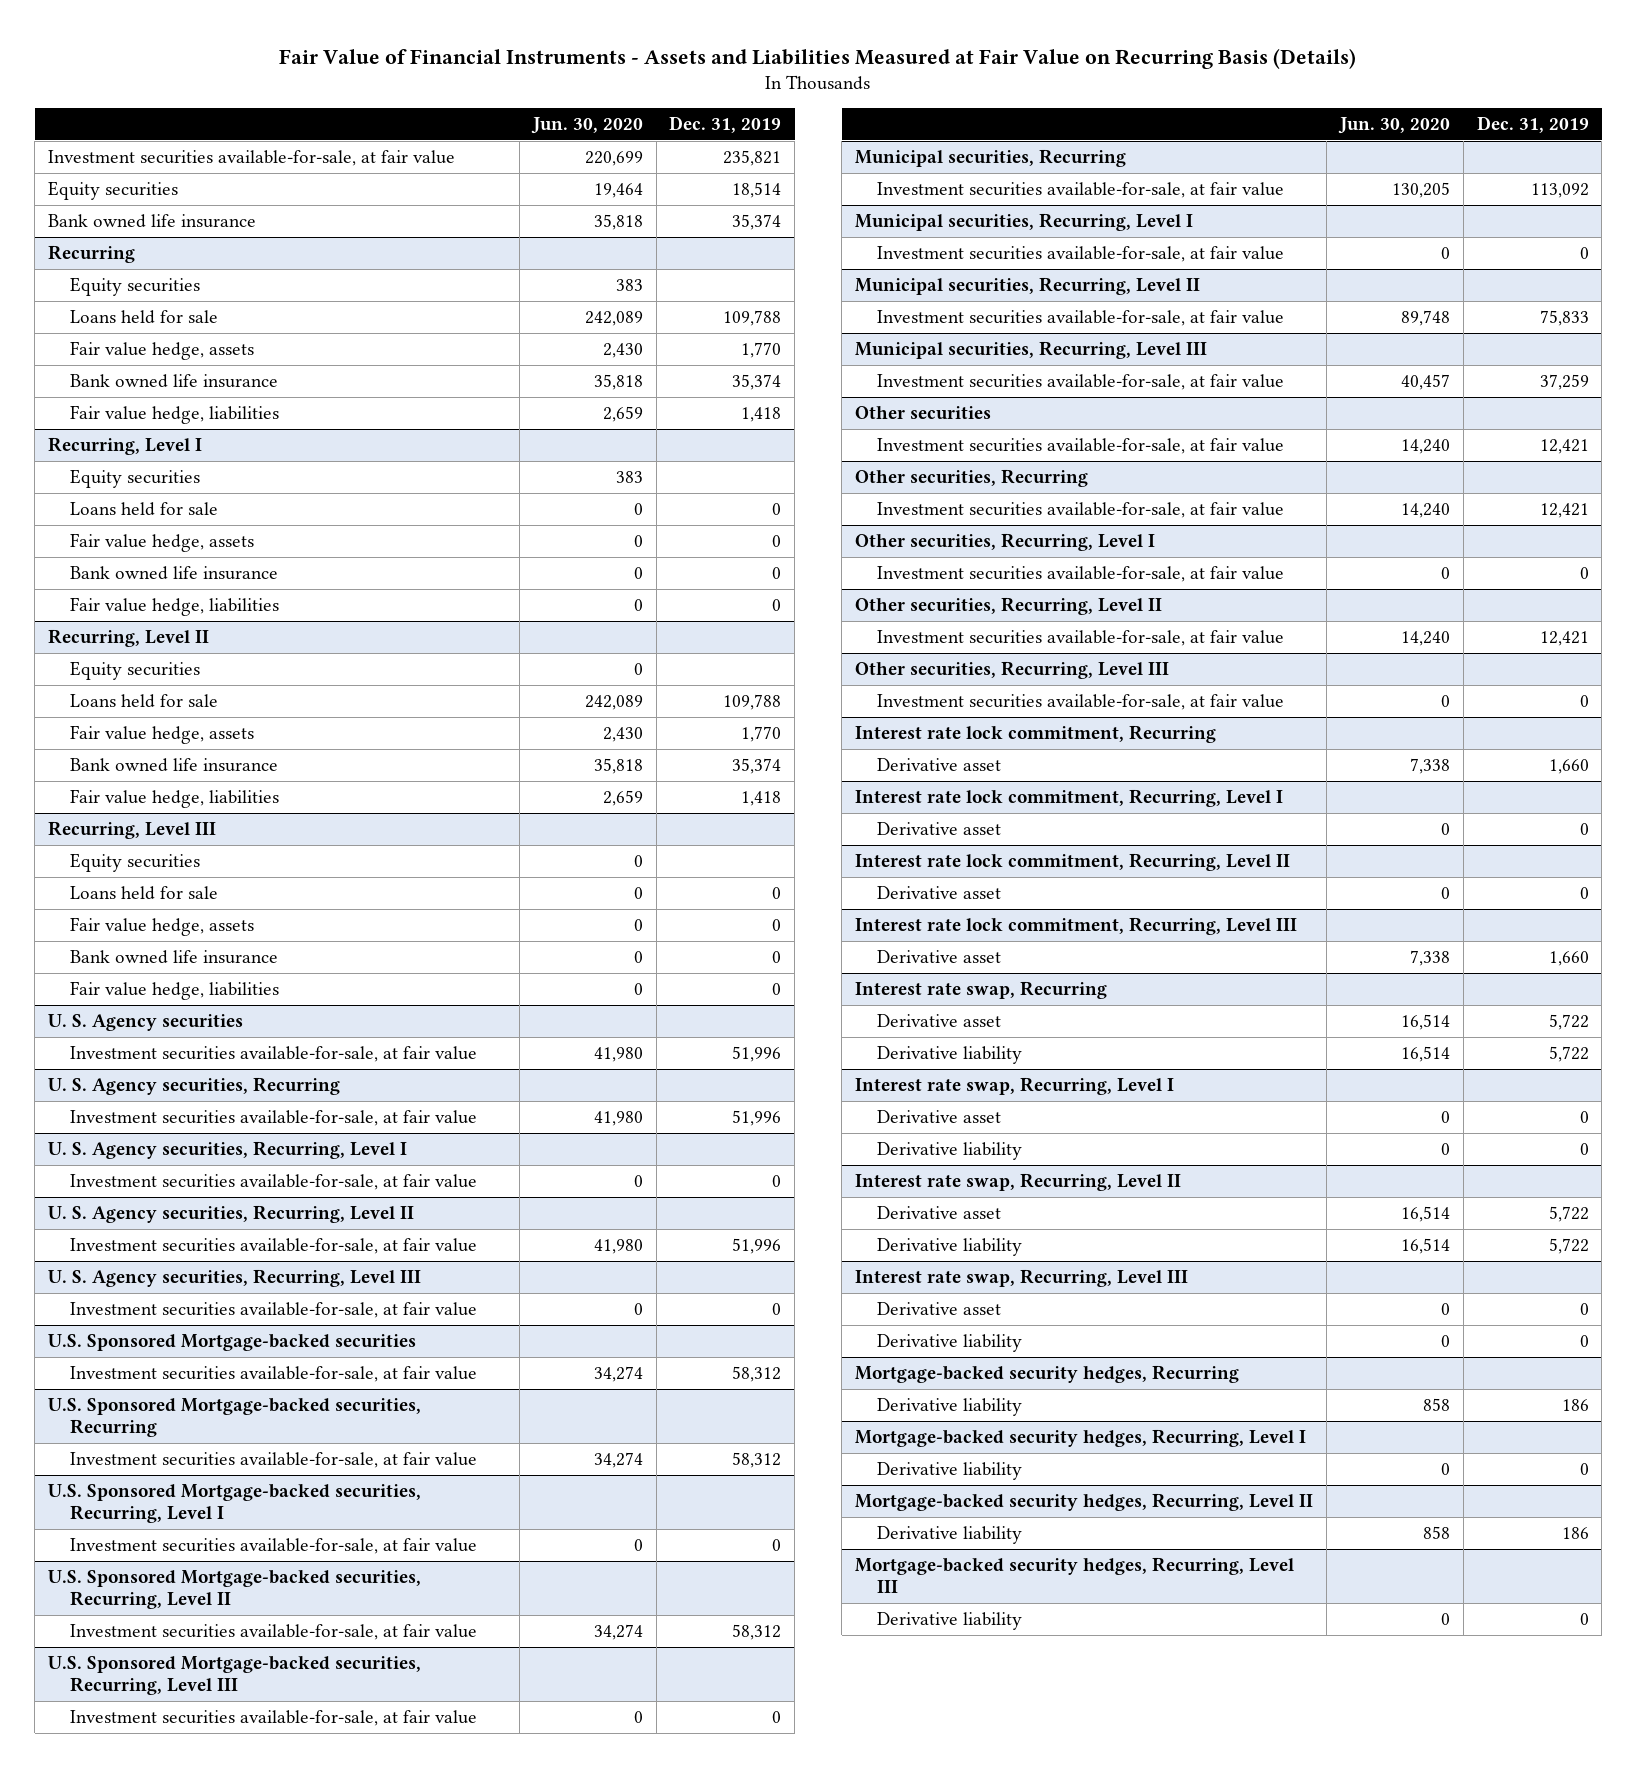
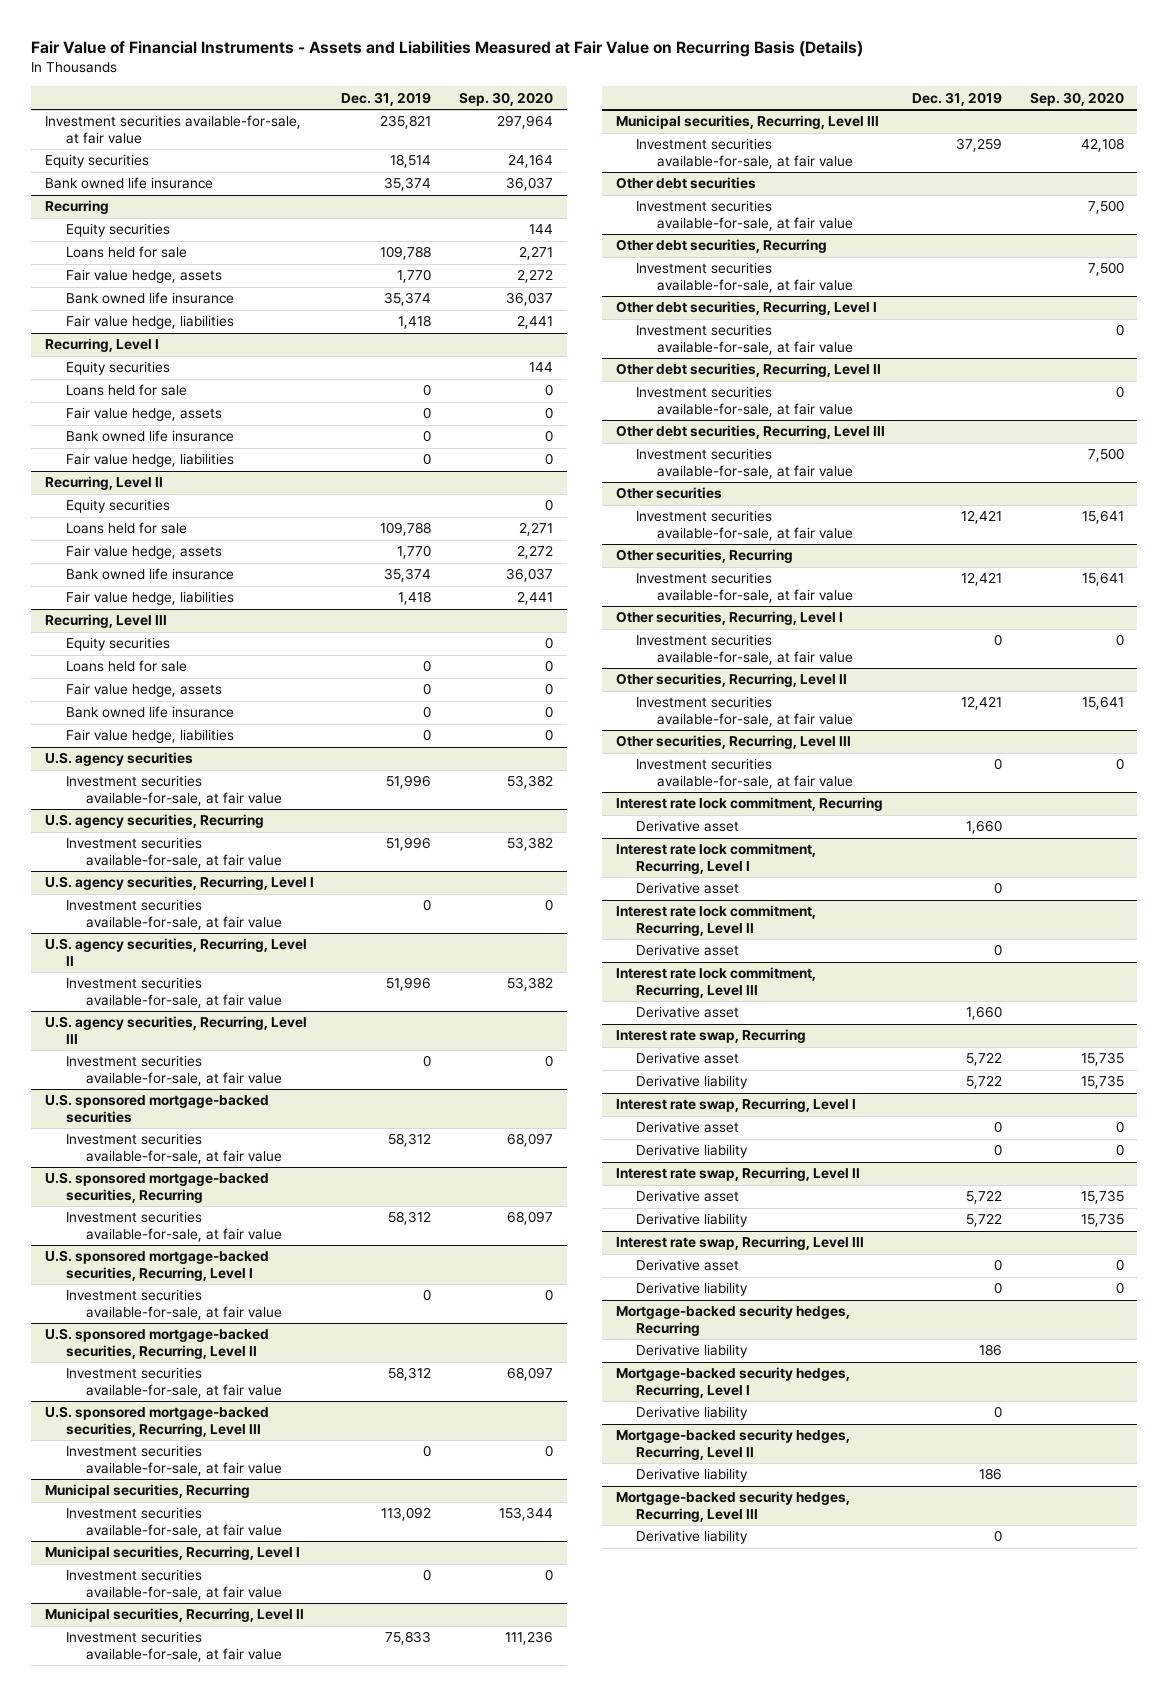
[530,117,643,135] Jun. 30, 2020 -> none
none -> [458,91,553,106] Sep. 30, 2020
[48,1013,244,1031] U. S. Agency securities -> [45,752,194,767] U.S. agency securities
[48,1076,341,1095] U. S. Agency securities, Recurring -> [45,814,265,829] U.S. agency securities, Recurring
[48,1140,408,1159] U. S. Agency securities, Recurring, Level I -> [45,876,315,891] U.S. agency securities, Recurring, Level I
[48,1204,415,1223] U. S. Agency securities, Recurring, Level II -> [45,938,308,966] U.S. agency securities, Recurring, Level II
[48,1268,422,1287] U. S. Agency securities, Recurring, Level III -> [45,1016,308,1044] U.S. agency securities, Recurring, Level III
[48,1333,417,1351] U.S. Sponsored Mortgage-backed securities -> [45,1094,270,1123] U.S. sponsored mortgage-backed securities
[48,1397,422,1438] U.S. Sponsored Mortgage-backed securities, Recurring -> [45,1172,270,1203] U.S. sponsored mortgage-backed securities, Recurring
[48,1483,422,1524] U.S. Sponsored Mortgage-backed securities, Recurring, Level I -> [45,1250,270,1281] U.S. sponsored mortgage-backed securities, Recurring, Level I
[48,1569,422,1610] U.S. Sponsored Mortgage-backed securities, Recurring, Level II -> [45,1328,270,1359] U.S. sponsored mortgage-backed securities, Recurring, Level II
[48,1655,422,1696] U.S. Sponsored Mortgage-backed securities, Recurring, Level III -> [45,1406,270,1437] U.S. sponsored mortgage-backed securities, Recurring, Level III
none -> [615,177,756,190] Other debt securities
none -> [636,200,854,231] Investment securities available-for-sale, at fair value
none -> [615,239,827,254] Other debt securities, Recurring
none -> [636,262,854,293] Investment securities available-for-sale, at fair value
none -> [615,301,877,316] Other debt securities, Recurring, Level I
none -> [636,324,854,355] Investment securities available-for-sale, at fair value
none -> [615,363,881,378] Other debt securities, Recurring, Level II
none -> [636,386,854,417] Investment securities available-for-sale, at fair value
none -> [615,425,885,440] Other debt securities, Recurring, Level III
none -> [636,448,854,479] Investment securities available-for-sale, at fair value

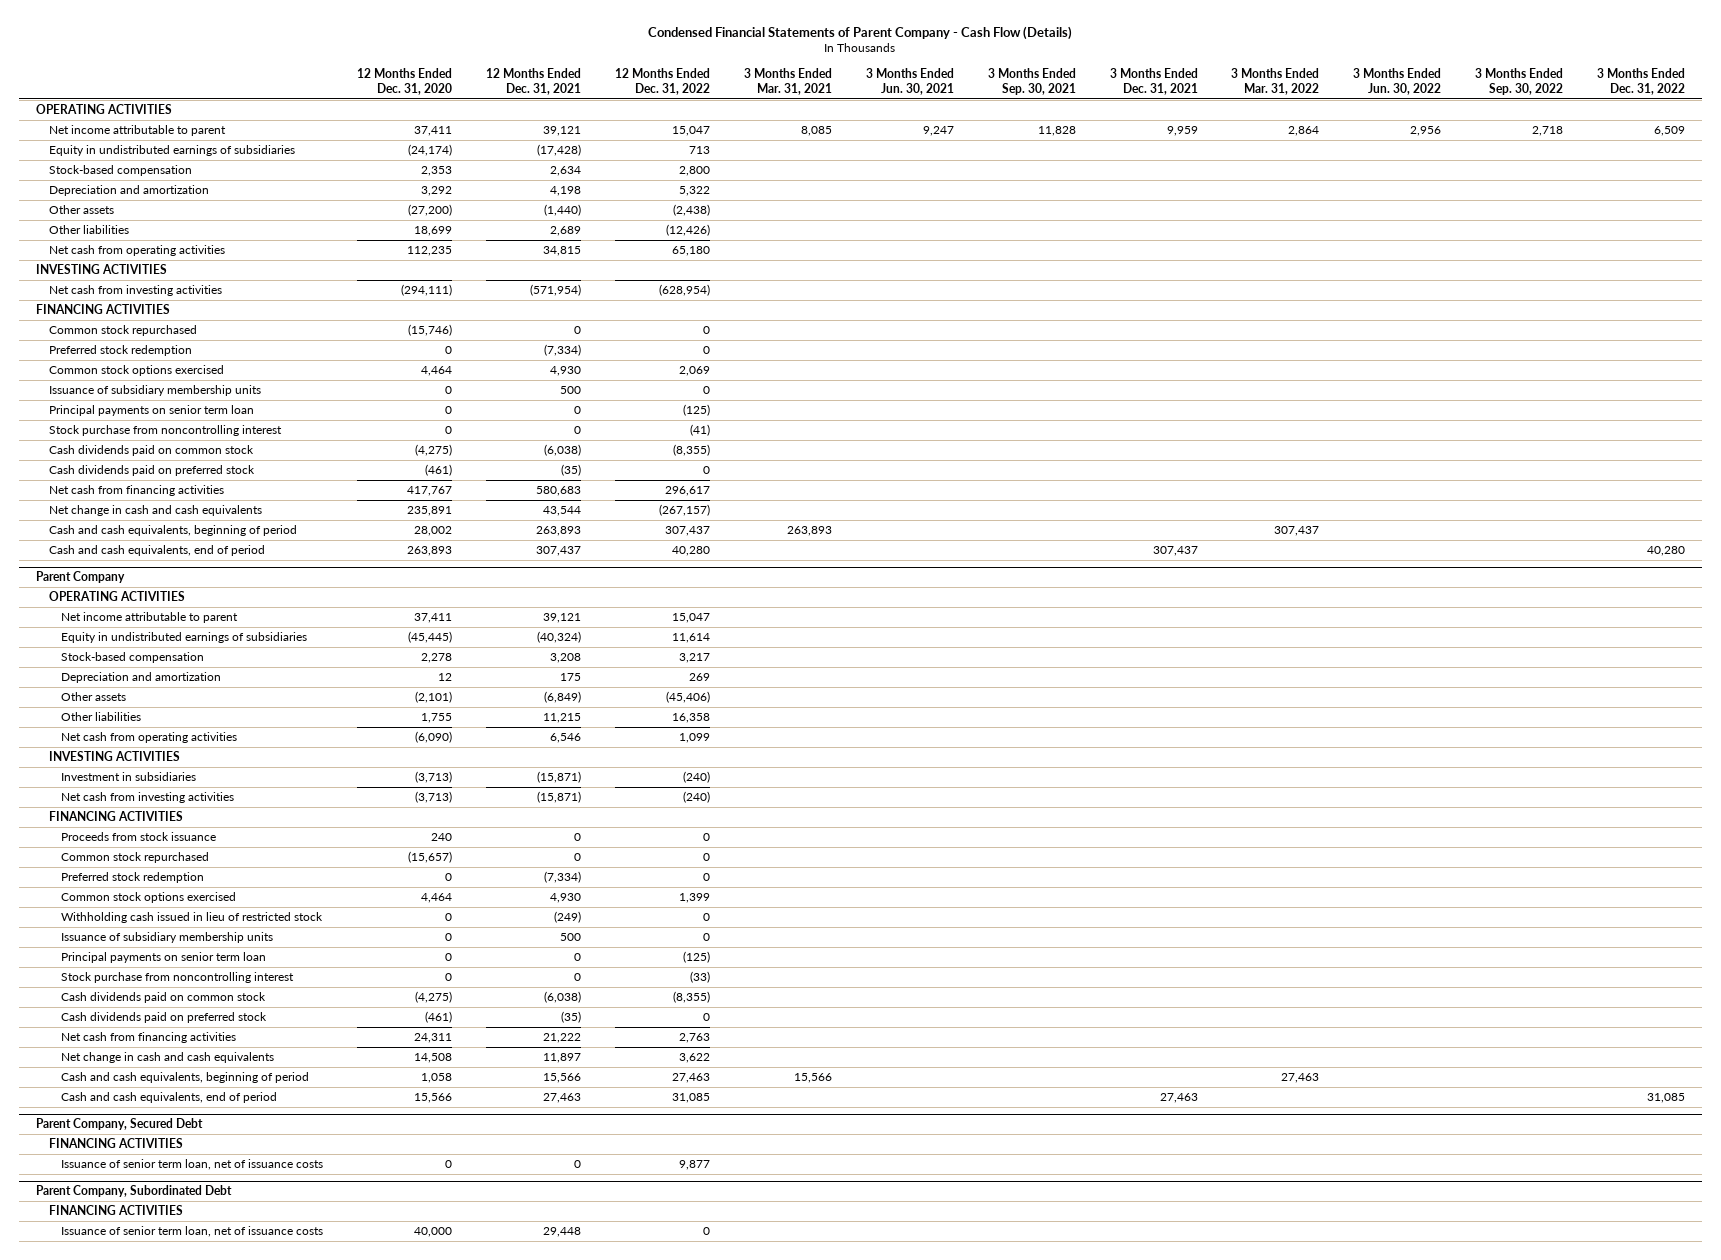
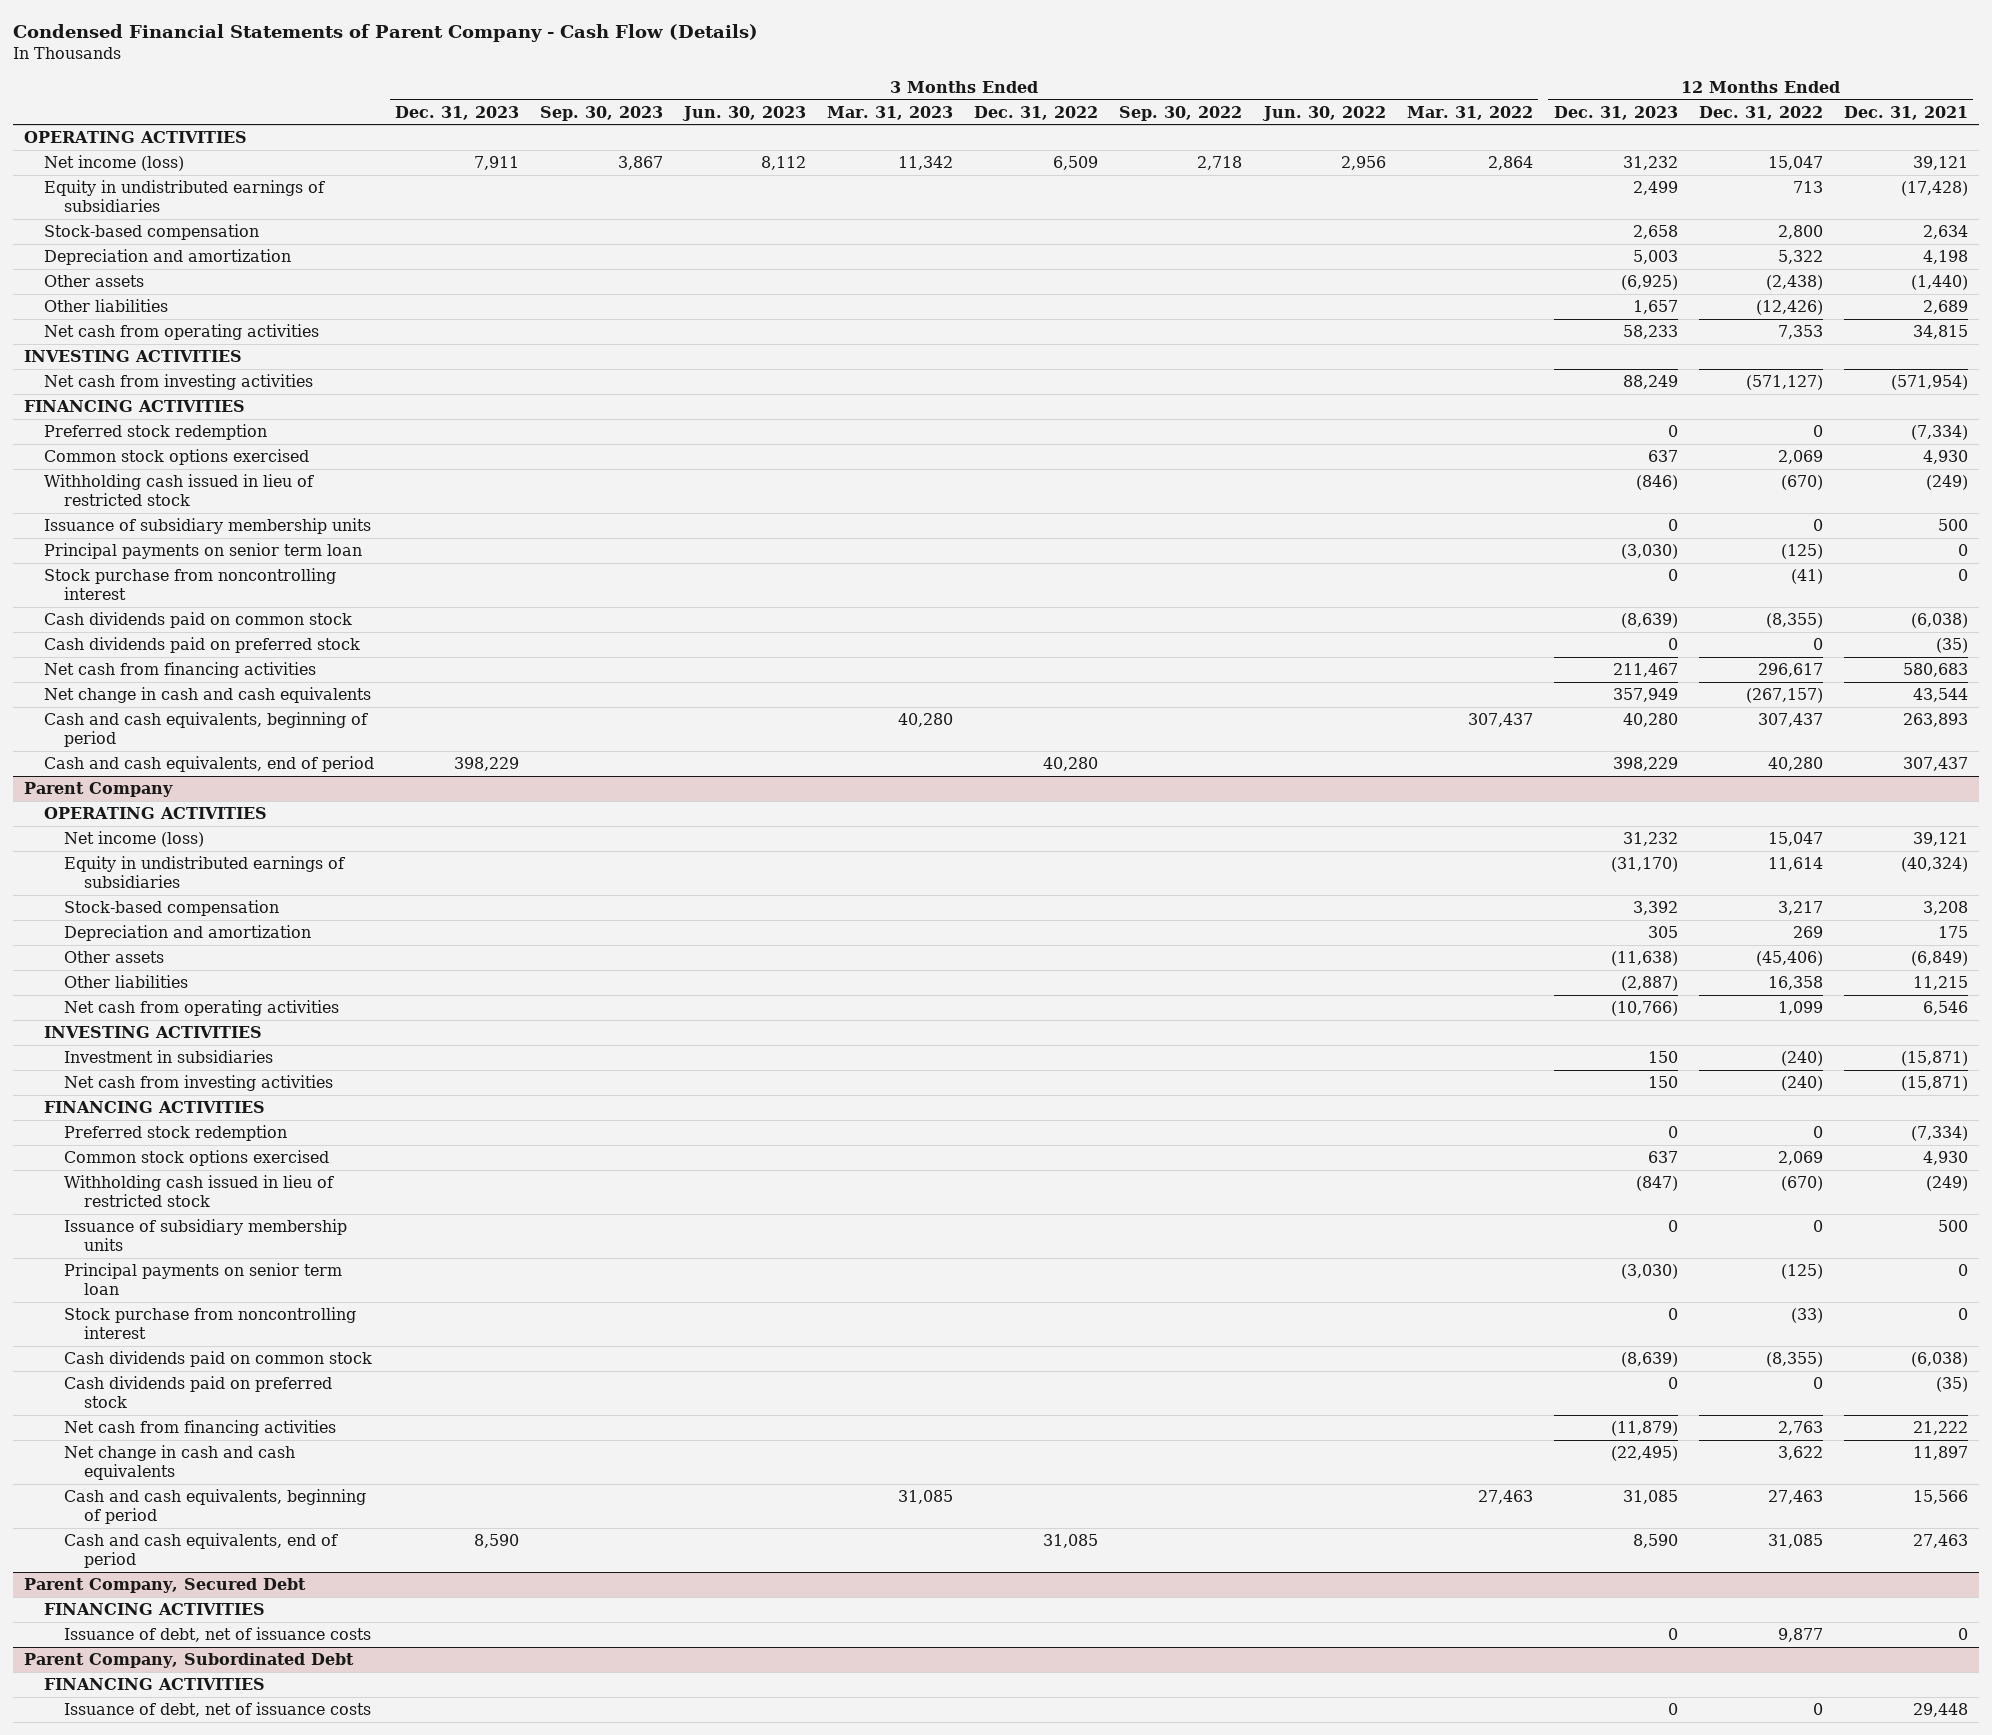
[357,68,453,95] 12 Months Ended Dec. 31, 2020 -> none
[743,68,832,95] 3 Months Ended Mar. 31, 2021 -> none
[865,68,954,95] 3 Months Ended Jun. 30, 2021 -> none
[987,68,1076,95] 3 Months Ended Sep. 30, 2021 -> none
[1109,68,1198,95] 3 Months Ended Dec. 31, 2021 -> none
none -> [394,105,519,120] Dec. 31, 2023
none -> [539,105,663,121] Sep. 30, 2023
none -> [682,105,807,121] Jun. 30, 2023
none -> [827,105,954,120] Mar. 31, 2023
none -> [1553,105,1678,120] Dec. 31, 2023
[48,125,226,137] Net income attributable to parent -> [43,155,184,172] Net income (loss)
[672,246,711,257] 65,180 -> [1777,325,1823,340] 7,353
[659,284,711,297] (628,954) -> [1745,375,1823,391] (571,127)
[48,325,197,337] Common stock repurchased -> none
none -> [43,474,314,506] Withholding cash issued in lieu of restricted stock
[61,612,239,624] Net income attributable to parent -> [63,831,204,848] Net income (loss)
[61,832,217,842] Proceeds from stock issuance -> none
[61,852,210,864] Common stock repurchased -> none
[679,893,711,904] 1,399 -> [1777,1151,1823,1166] 2,069
[703,913,711,922] 0 -> [1780,1176,1823,1192] (670)
[61,1159,324,1171] Issuance of senior term loan, net of issuance costs -> [63,1627,371,1643] Issuance of debt, net of issuance costs
[61,1226,324,1238] Issuance of senior term loan, net of issuance costs -> [63,1702,371,1718] Issuance of debt, net of issuance costs

